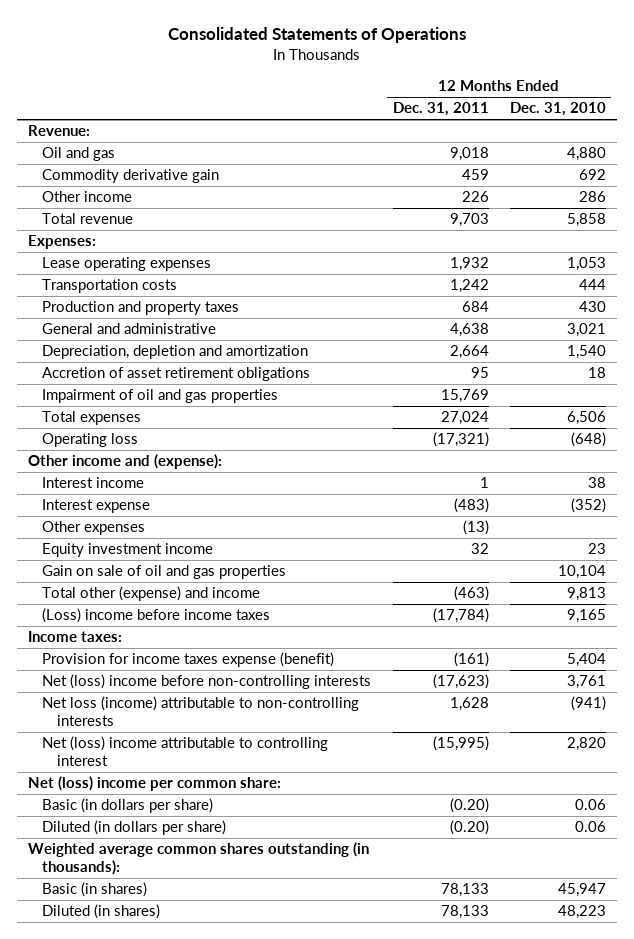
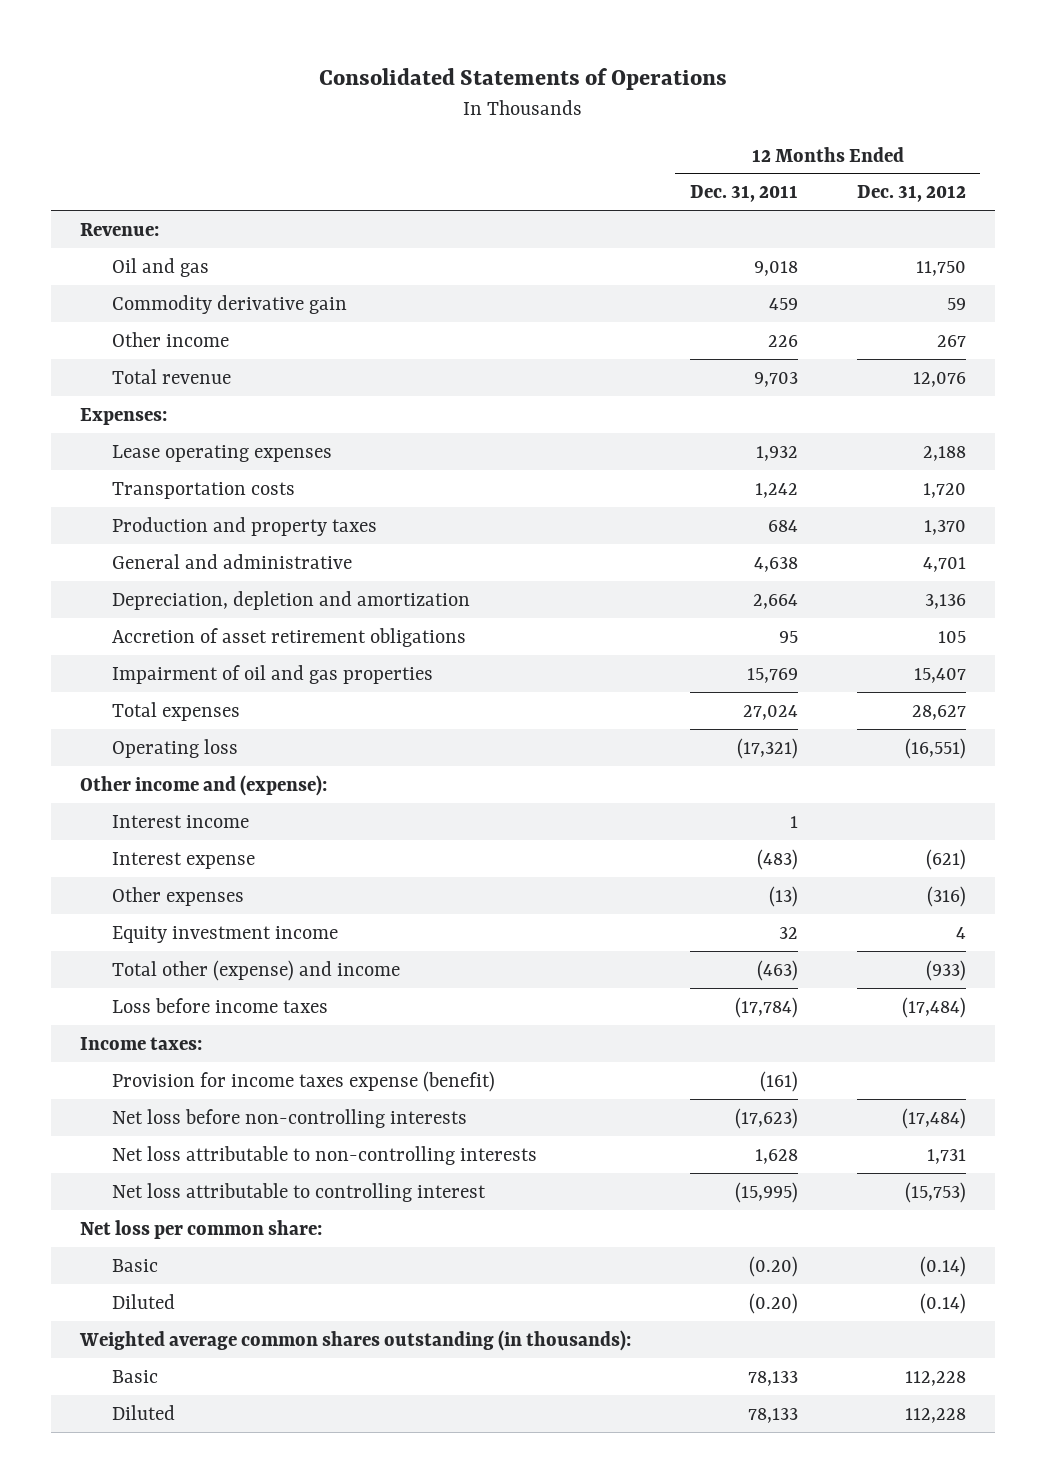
[510,102,607,117] Dec. 31, 2010 -> none
none -> [856,185,966,203] Dec. 31, 2012
[42,565,287,580] Gain on sale of oil and gas properties -> none
[42,608,271,624] (Loss) income before income taxes -> [112,997,329,1013] Loss before income taxes
[42,674,372,690] Net (loss) income before non-controlling interests -> [112,1108,468,1128] Net loss before non-controlling interests
[42,696,360,726] Net loss (income) attributable to non-controlling interests -> [112,1145,538,1165] Net loss attributable to non-controlling interests
[42,736,329,766] Net (loss) income attributable to controlling interest -> [112,1182,487,1202] Net loss attributable to controlling interest
[27,776,281,792] Net (loss) income per common share: -> [80,1219,323,1239] Net loss per common share:
[42,798,214,814] Basic (in dollars per share) -> [112,1258,159,1272] Basic
[42,820,227,836] Diluted (in dollars per share) -> [112,1293,176,1309] Diluted
[42,882,148,898] Basic (in shares) -> [112,1369,159,1383] Basic
[42,904,161,920] Diluted (in shares) -> [112,1404,176,1420] Diluted

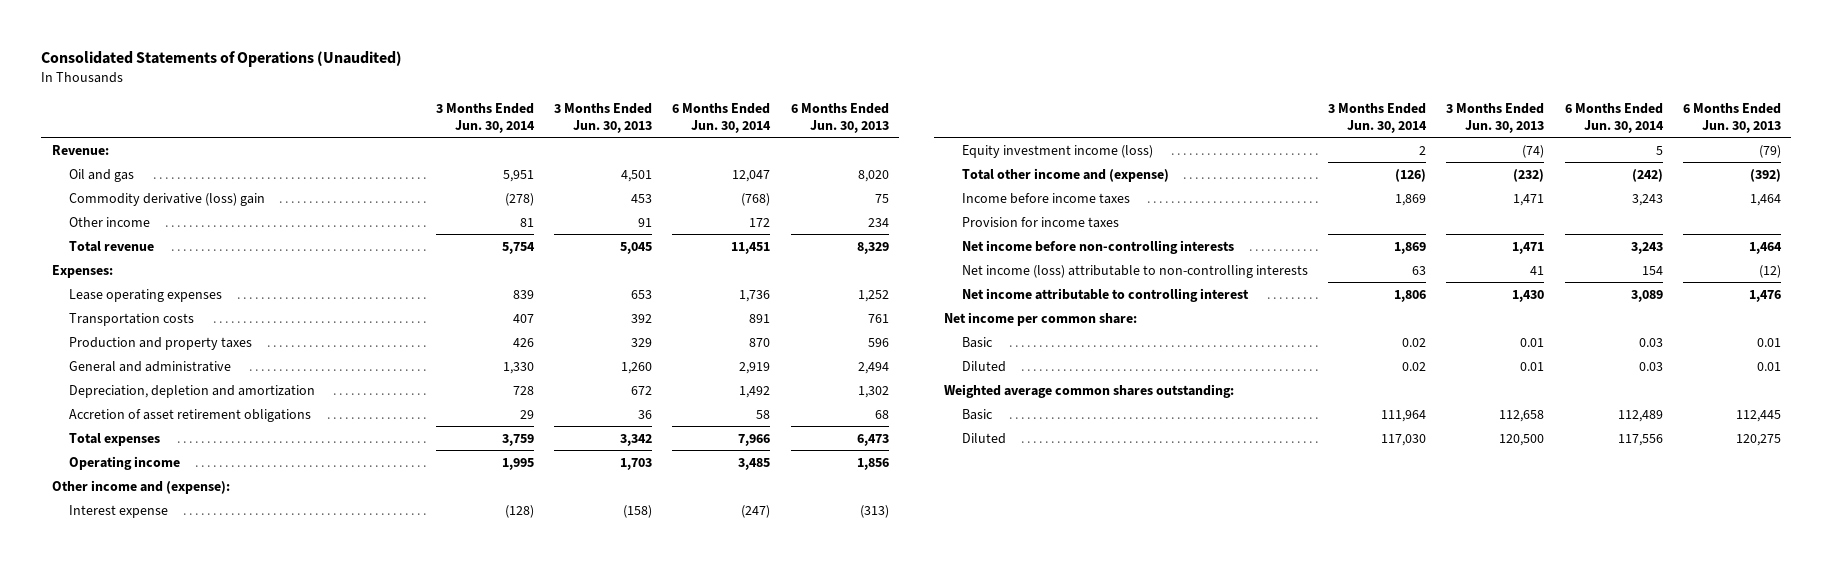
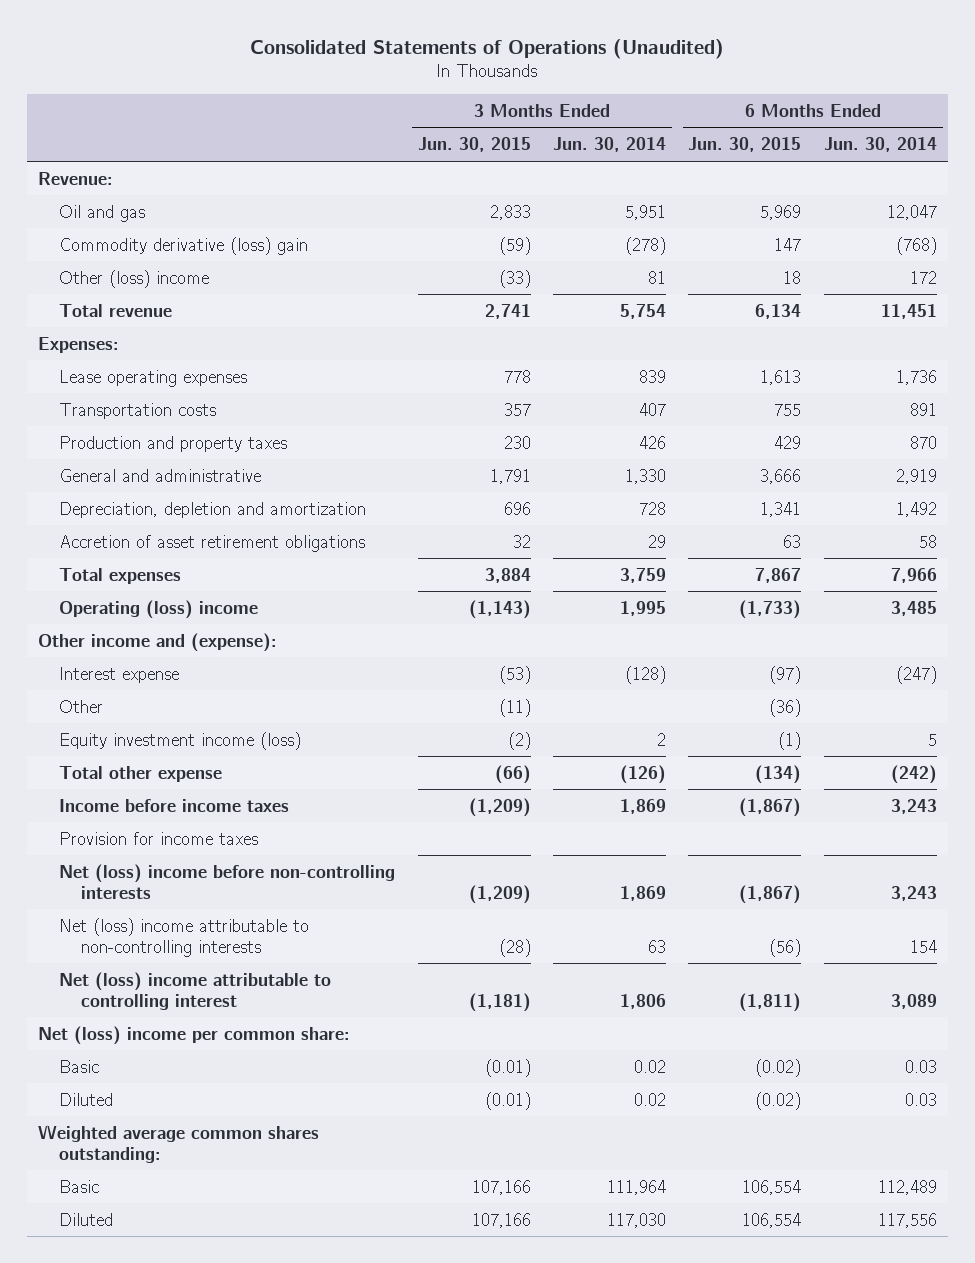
[553,102,652,133] 3 Months Ended Jun. 30, 2013 -> none
[790,102,889,133] 6 Months Ended Jun. 30, 2013 -> none
none -> [417,137,531,153] Jun. 30, 2015
none -> [688,137,802,153] Jun. 30, 2015
[69,216,151,227] Other income -> [59,269,210,288] Other (loss) income
[69,455,181,470] Operating income -> [59,599,259,619] Operating (loss) income
none -> [59,699,104,713] Other
[961,167,1169,182] Total other income and (expense) -> [59,765,223,782] Total other expense
[961,239,1234,254] Net income before non-controlling interests -> [59,863,396,899] Net (loss) income before non-controlling interests
[961,264,1308,278] Net income (loss) attributable to non-controlling interests -> [59,917,310,957] Net (loss) income attributable to non-controlling interests
[961,287,1249,302] Net income attributable to controlling interest -> [59,971,332,1010] Net (loss) income attributable to controlling interest
[943,311,1137,326] Net income per common share: -> [37,1025,350,1045] Net (loss) income per common share:

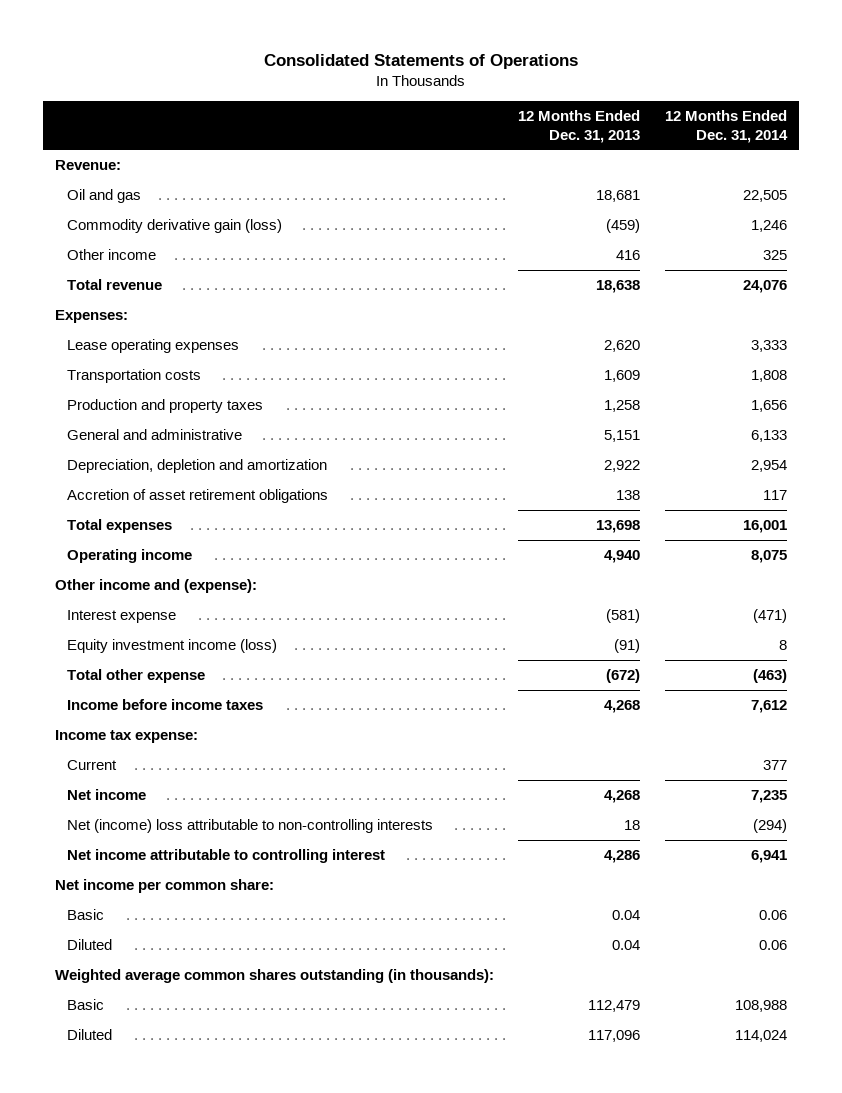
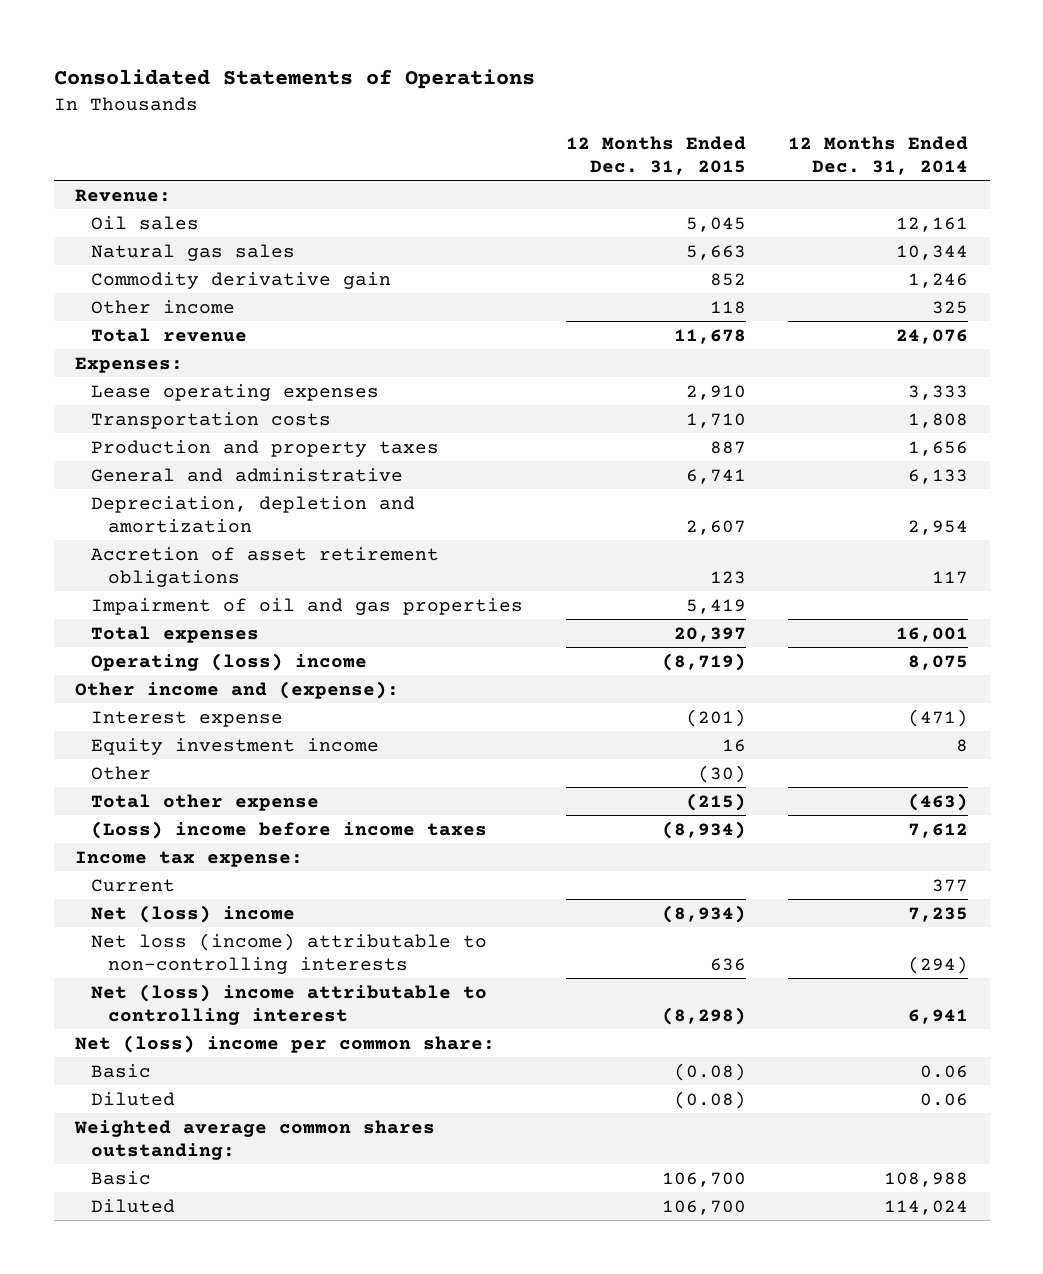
[518,109,641,143] 12 Months Ended Dec. 31, 2013 -> none
none -> [565,135,746,175] 12 Months Ended Dec. 31, 2015
[66,188,141,203] Oil and gas -> none
none -> [91,215,200,230] Oil sales
none -> [91,243,296,261] Natural gas sales
[66,218,282,233] Commodity derivative gain (loss) -> [91,271,392,289] Commodity derivative gain
none -> [91,597,524,615] Impairment of oil and gas properties
[66,548,192,563] Operating income -> [91,652,368,671] Operating (loss) income
[66,638,277,653] Equity investment income (loss) -> [91,737,380,755] Equity investment income
none -> [91,765,152,780] Other
[66,698,263,710] Income before income taxes -> [91,820,488,839] (Loss) income before income taxes
[66,788,146,800] Net income -> [91,904,296,923] Net (loss) income
[66,818,433,833] Net (income) loss attributable to non-controlling interests -> [91,932,488,974] Net loss (income) attributable to non-controlling interests
[66,848,385,863] Net income attributable to controlling interest -> [91,983,488,1025] Net (loss) income attributable to controlling interest
[55,878,275,893] Net income per common share: -> [74,1034,495,1053] Net (loss) income per common share:
[55,968,495,983] Weighted average common shares outstanding (in thousands): -> [73,1119,435,1160] Weighted average common shares outstanding:

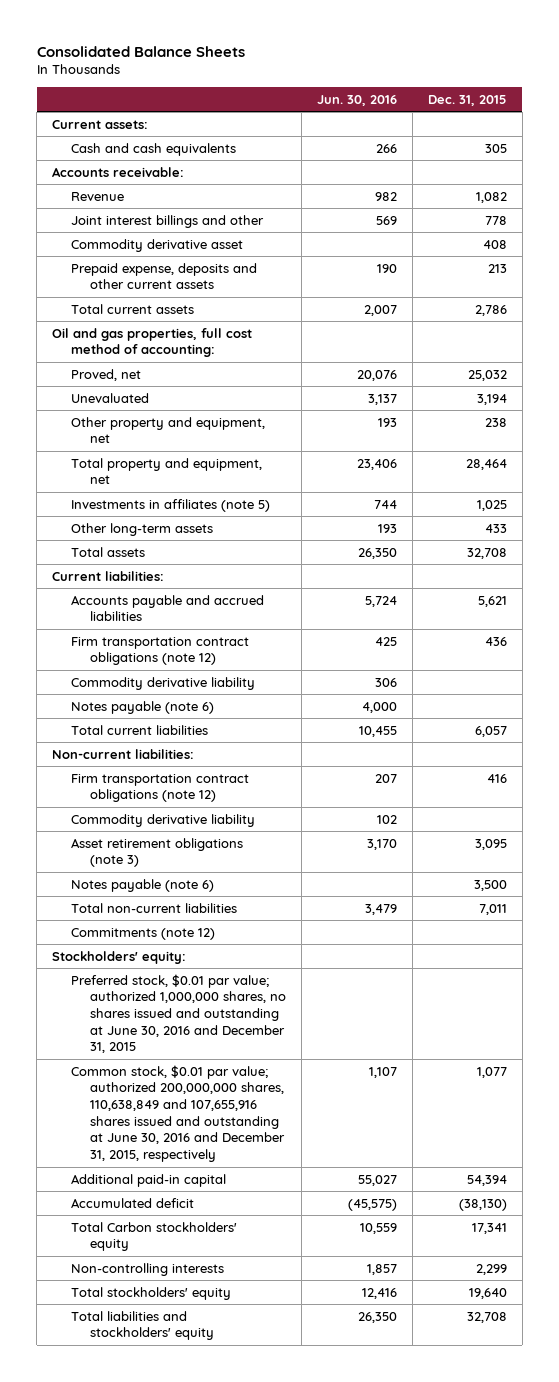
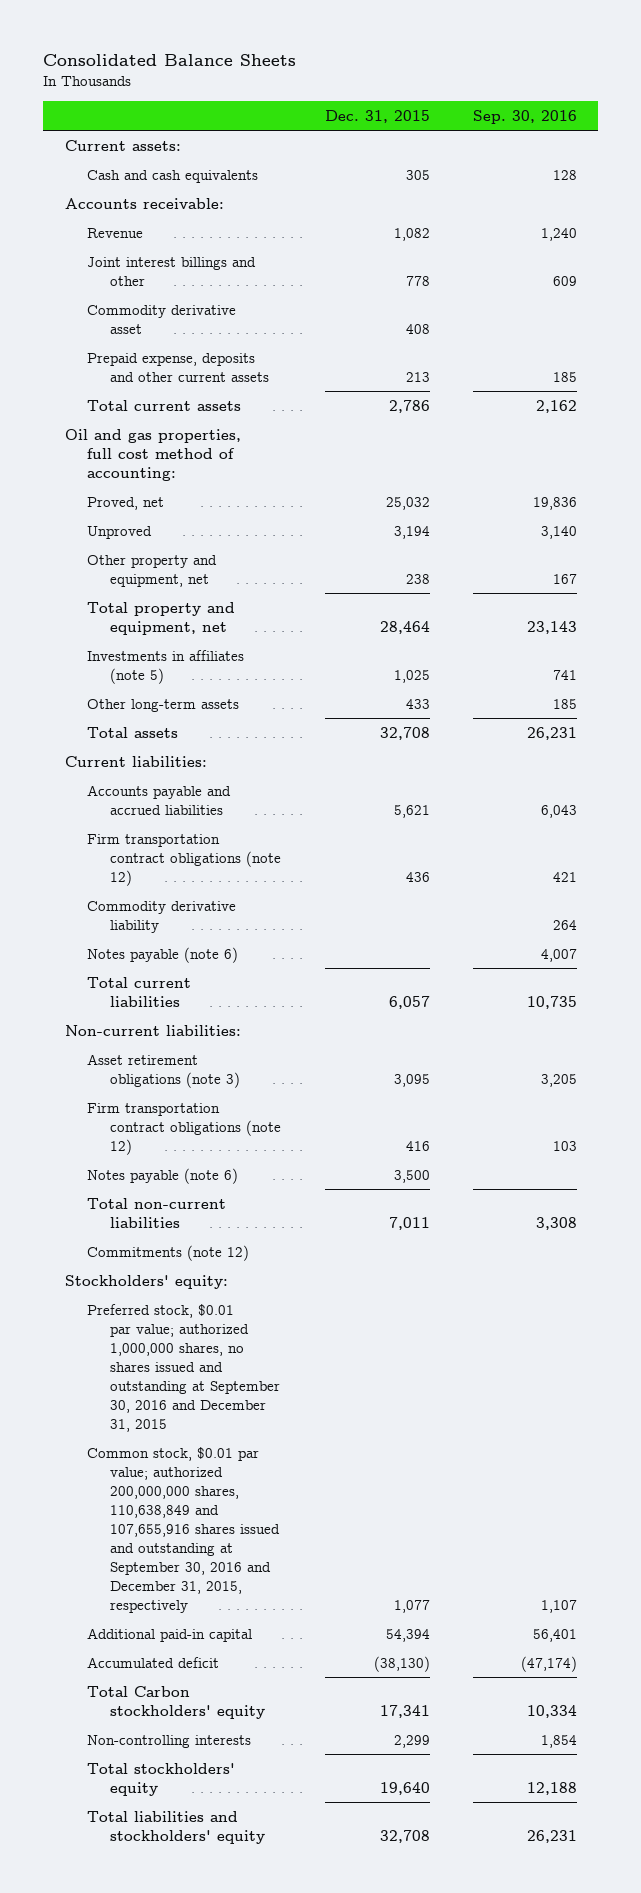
[317,95,398,107] Jun. 30, 2016 -> none
none -> [472,109,577,124] Sep. 30, 2016
[71,392,150,403] Unevaluated -> [87,525,153,539] Unproved
[71,813,256,827] Commodity derivative liability -> none
[71,773,250,803] Firm transportation contract obligations (note 12) -> [87,1102,282,1155] Firm transportation contract obligations (note 12)
[71,973,287,1054] Preferred stock, $0.01 par value; authorized 1,000,000 shares, no shares issued and outstanding at June 30, 2016 and December 31, 2015 -> [87,1303,281,1432] Preferred stock, $0.01 par value; authorized 1,000,000 shares, no shares issued and outstanding at September 30, 2016 and December 31, 2015
[71,1064,286,1163] Common stock, $0.01 par value; authorized 200,000,000 shares, 110,638,849 and 107,655,916 shares issued and outstanding at June 30, 2016 and December 31, 2015, respectively -> [87,1446,281,1613] Common stock, $0.01 par value; authorized 200,000,000 shares, 110,638,849 and 107,655,916 shares issued and outstanding at September 30, 2016 and December 31, 2015, respectively

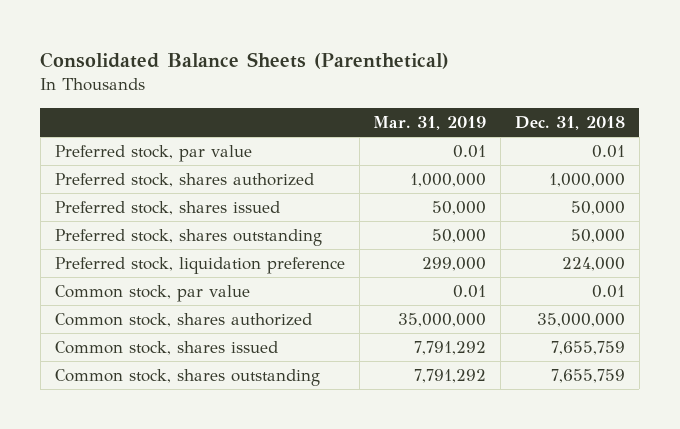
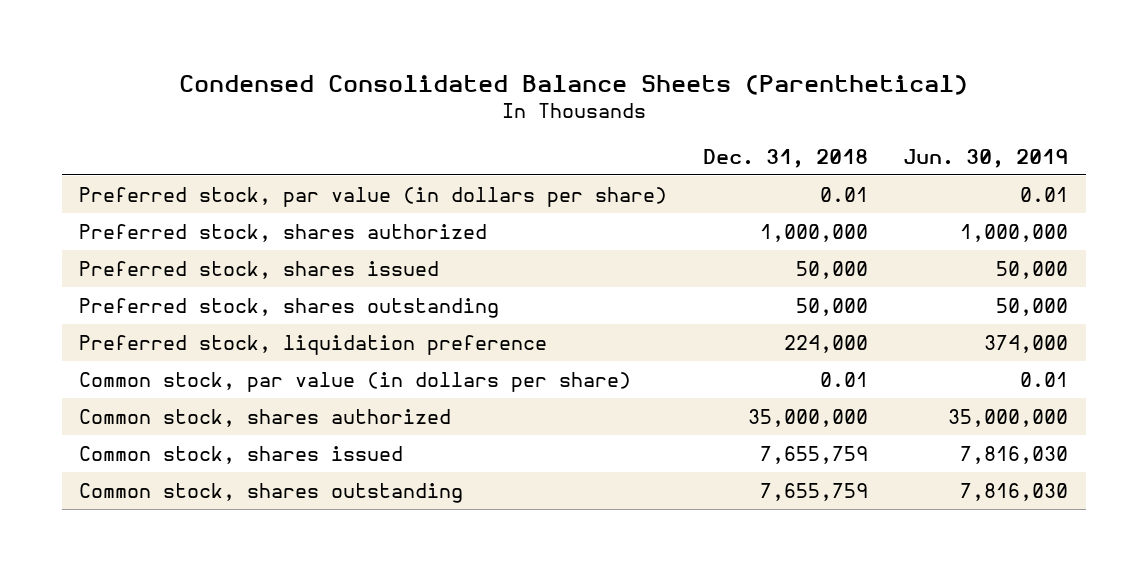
[40,52,450,70] Consolidated Balance Sheets (Parenthetical) -> [178,75,968,96] Condensed Consolidated Balance Sheets (Parenthetical)
[373,115,487,130] Mar. 31, 2019 -> none
none -> [903,148,1069,168] Jun. 30, 2019
[54,145,252,163] Preferred stock, par value -> [79,186,668,207] Preferred stock, par value (in dollars per share)
[54,285,250,303] Common stock, par value -> [79,371,632,392] Common stock, par value (in dollars per share)

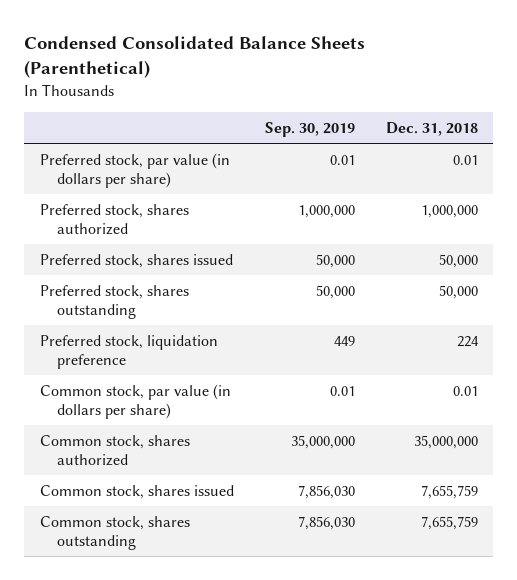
[903,148,1069,168] Jun. 30, 2019 -> none
none -> [264,121,355,137] Sep. 30, 2019
[783,334,868,353] 224,000 -> [456,335,479,347] 224

